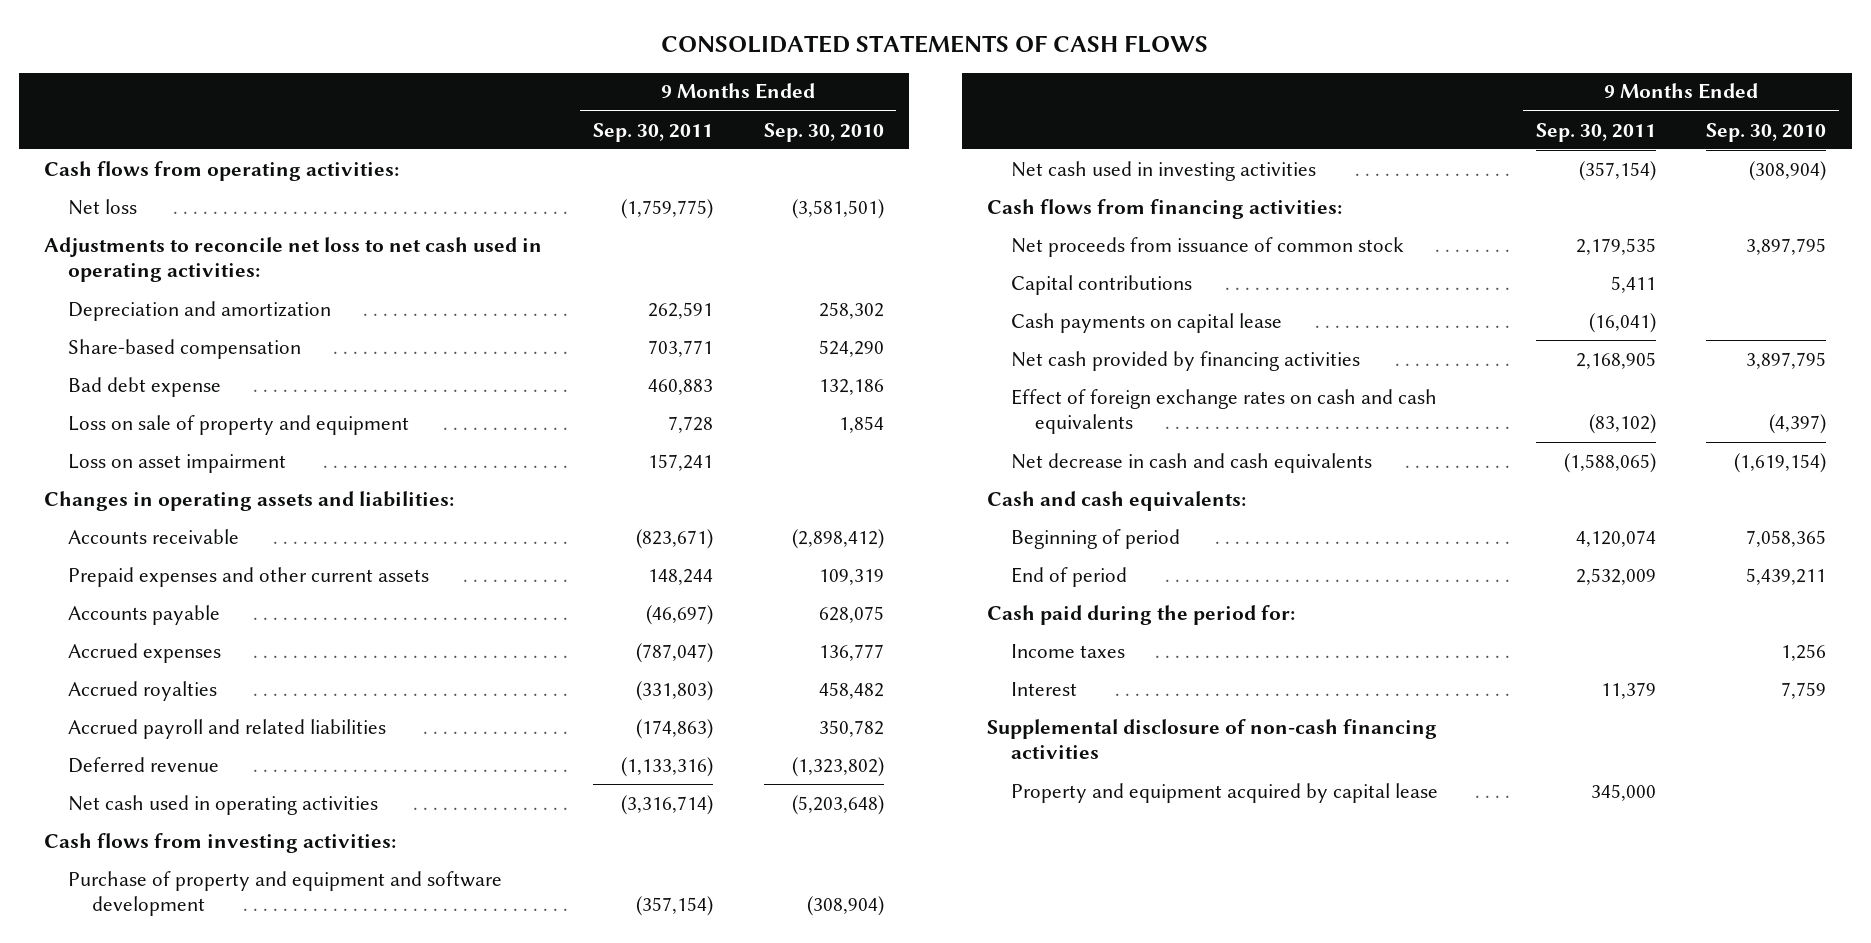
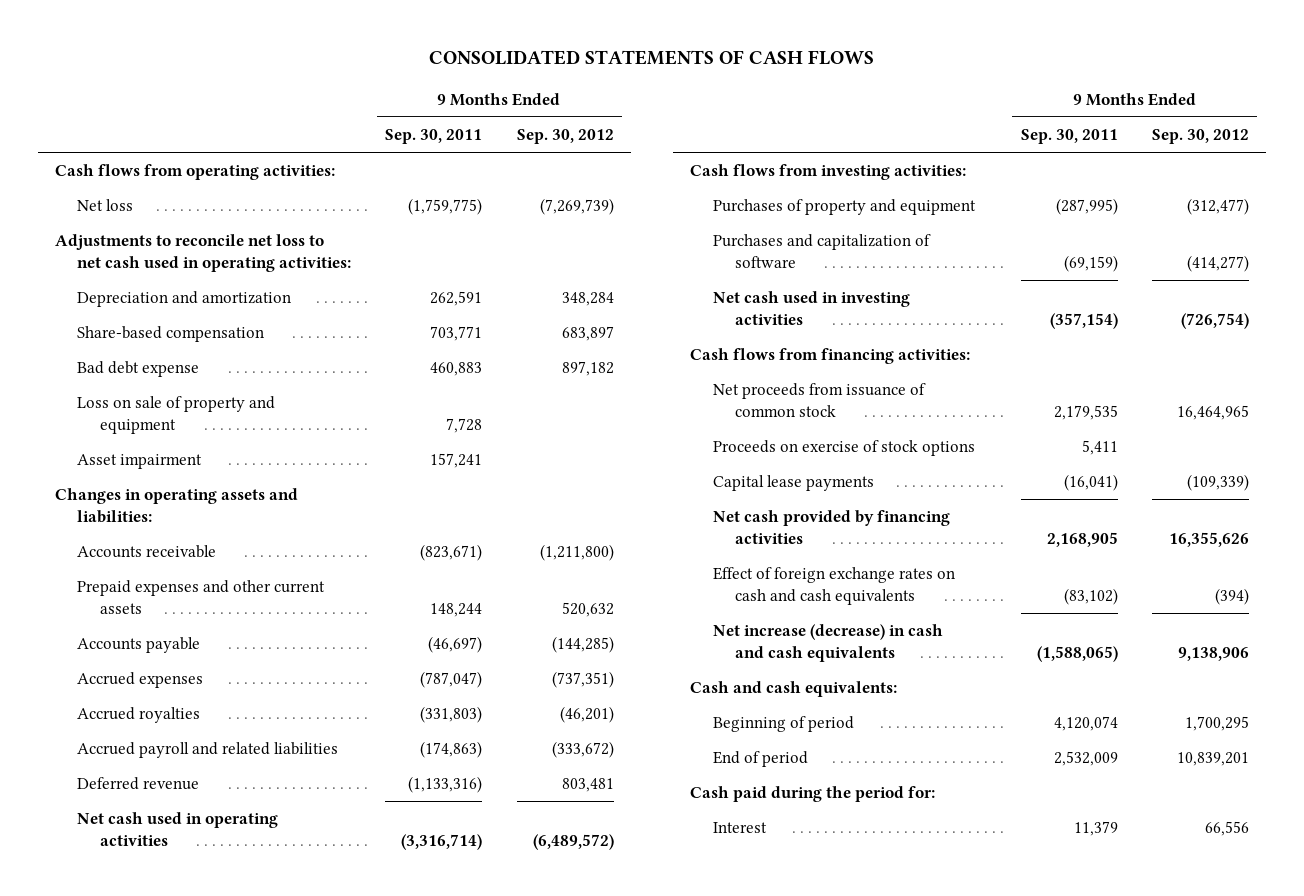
[763,122,884,142] Sep. 30, 2010 -> none
none -> [516,128,614,144] Sep. 30, 2012
[68,453,287,473] Loss on asset impairment -> [77,454,203,470] Asset impairment
[68,870,503,917] Purchase of property and equipment and software development -> [712,199,976,216] Purchases of property and equipment
[636,896,714,917] (357,154) -> [1055,198,1118,216] (287,995)
none -> [712,234,931,269] Purchases and capitalization of software
[1010,274,1192,295] Capital contributions -> [712,440,975,457] Proceeds on exercise of stock options
[1010,312,1282,333] Cash payments on capital lease -> [712,475,874,492] Capital lease payments
[1010,452,1372,473] Net decrease in cash and cash equivalents -> [712,624,943,663] Net increase (decrease) in cash and cash equivalents
[1010,643,1125,658] Income taxes -> none
[986,718,1437,760] Supplemental disclosure of non-cash financing activities -> none
[1010,782,1438,803] Property and equipment acquired by capital lease -> none

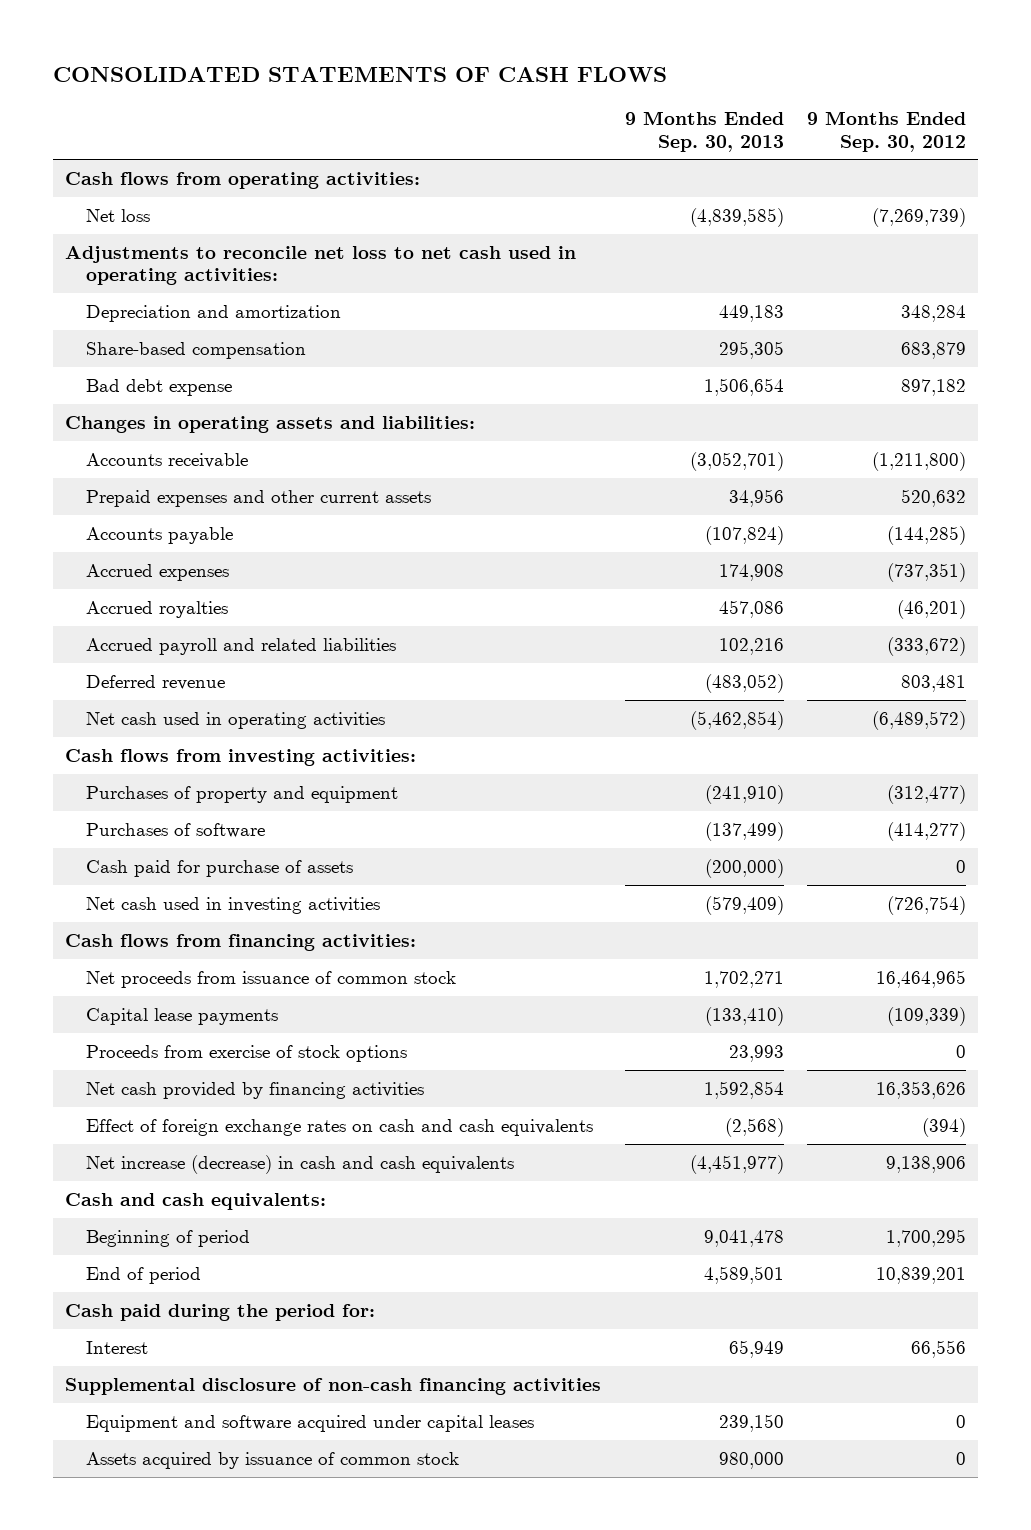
[385,128,483,144] Sep. 30, 2011 -> none
none -> [624,111,784,152] 9 Months Ended Sep. 30, 2013
[561,326,614,342] 683,897 -> [901,341,967,359] 683,879
[77,396,276,435] Loss on sale of property and equipment -> none
[77,454,203,470] Asset impairment -> none
[712,234,931,269] Purchases and capitalization of software -> [85,822,265,838] Purchases of software
none -> [85,859,353,877] Cash paid for purchase of assets
[712,440,975,457] Proceeds on exercise of stock options -> none
none -> [85,1044,407,1062] Proceeds from exercise of stock options
[1168,532,1249,548] 16,355,626 -> [876,1080,967,1099] 16,353,626
none -> [64,1377,601,1395] Supplemental disclosure of non-cash financing activities
none -> [85,1414,534,1432] Equipment and software acquired under capital leases
none -> [85,1451,459,1469] Assets acquired by issuance of common stock

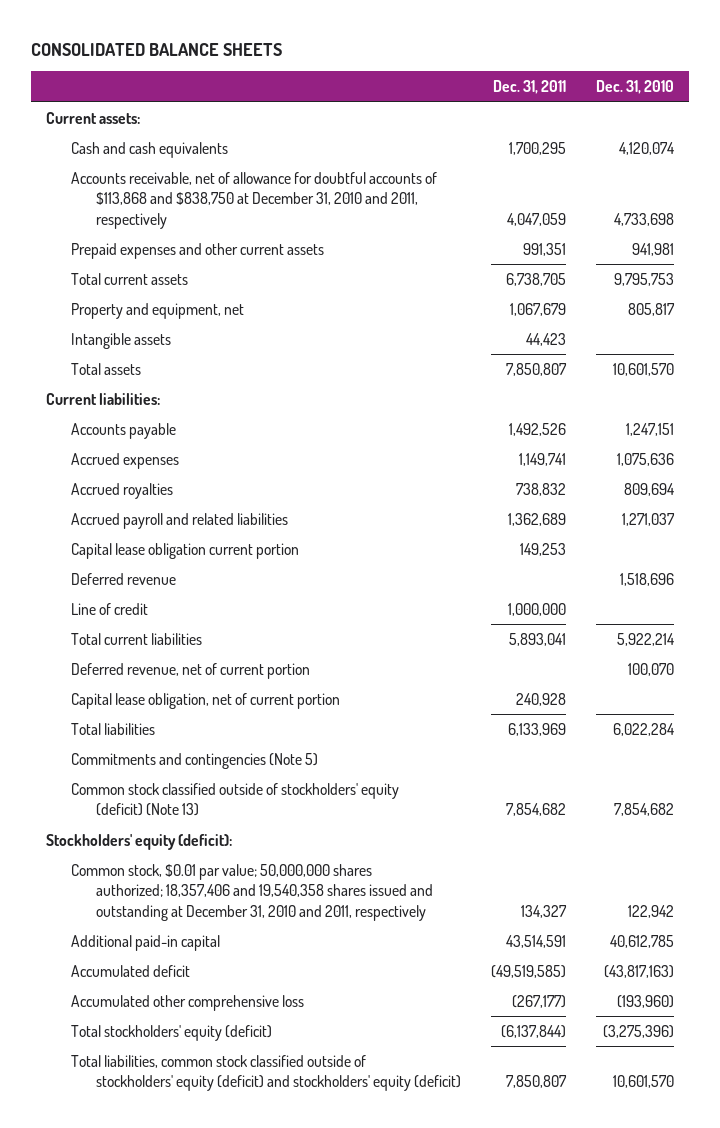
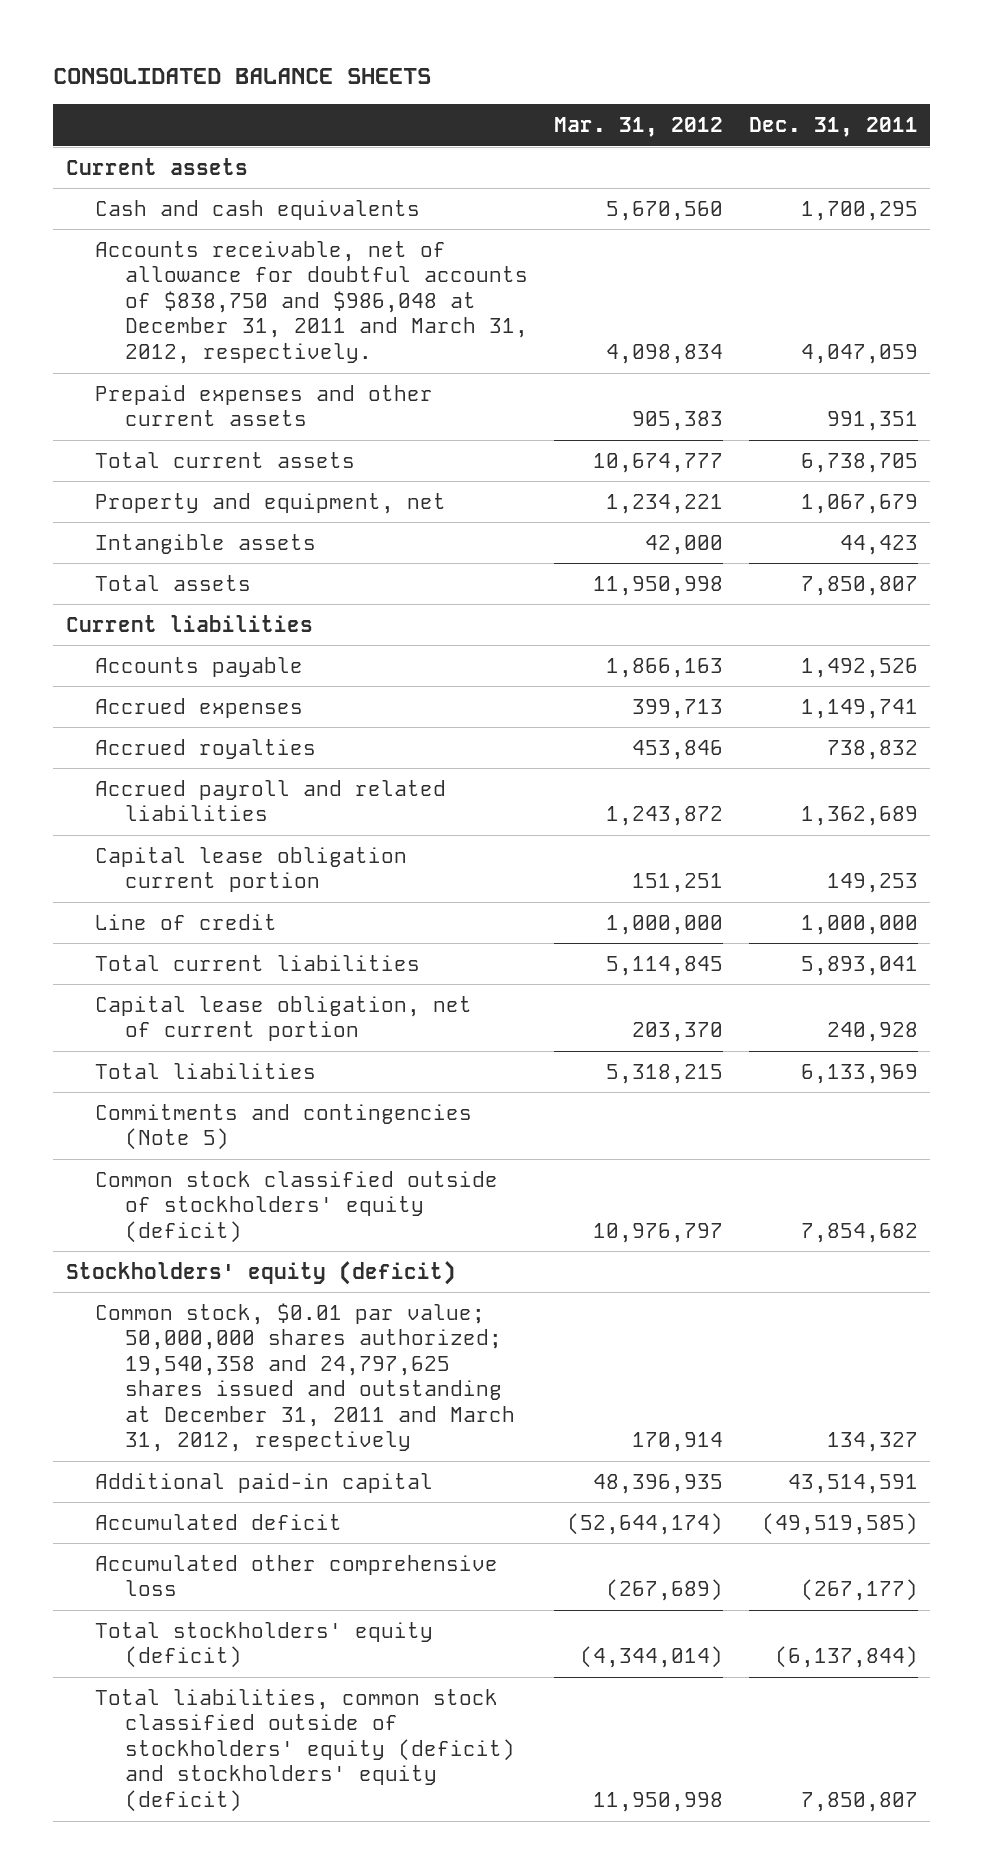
[596,80,675,95] Dec. 31, 2010 -> none
none -> [553,117,723,138] Mar. 31, 2012
[46,111,141,124] Current assets: -> [65,157,248,175] Current assets
[70,171,437,229] Accounts receivable, net of allowance for doubtful accounts of $113,868 and $838,750 at December 31, 2010 and 2011, respectively -> [95,240,528,364] Accounts receivable, net of allowance for doubtful accounts of $838,750 and $986,048 at December 31, 2011 and March 31, 2012, respectively.
[46,392,161,405] Current liabilities: -> [65,614,313,632] Current liabilities
[70,572,176,585] Deferred revenue -> none
[70,662,310,679] Deferred revenue, net of current portion -> none
[70,782,399,817] Common stock classified outside of stockholders' equity (deficit) (Note 13) -> [95,1170,499,1243] Common stock classified outside of stockholders' equity (deficit)
[46,833,233,850] Stockholders' equity (deficit): -> [65,1260,456,1285] Stockholders' equity (deficit)
[70,863,433,921] Common stock, $0.01 par value; 50,000,000 shares authorized; 18,357,406 and 19,540,358 shares issued and outstanding at December 31, 2010 and 2011, respectively -> [95,1302,515,1453] Common stock, $0.01 par value; 50,000,000 shares authorized; 19,540,358 and 24,797,625 shares issued and outstanding at December 31, 2011 and March 31, 2012, respectively

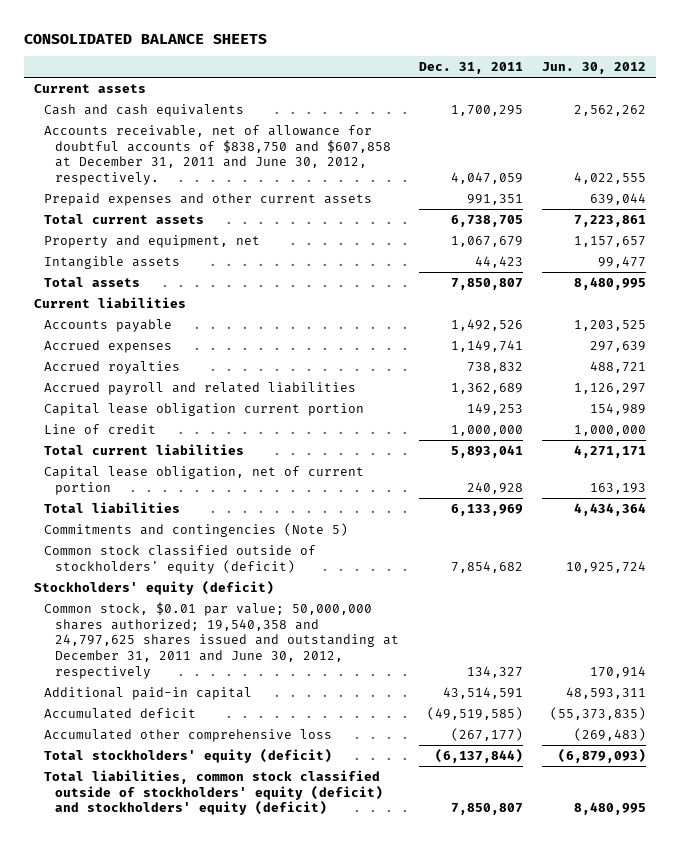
[553,117,723,138] Mar. 31, 2012 -> none
none -> [542,62,647,75] Jun. 30, 2012
[95,240,528,364] Accounts receivable, net of allowance for doubtful accounts of $838,750 and $986,048 at December 31, 2011 and March 31, 2012, respectively. -> [44,124,391,185] Accounts receivable, net of allowance for doubtful accounts of $838,750 and $607,858 at December 31, 2011 and June 30, 2012, respectively.
[95,1302,515,1453] Common stock, $0.01 par value; 50,000,000 shares authorized; 19,540,358 and 24,797,625 shares issued and outstanding at December 31, 2011 and March 31, 2012, respectively -> [44,601,399,679] Common stock, $0.01 par value; 50,000,000 shares authorized; 19,540,358 and 24,797,625 shares issued and outstanding at December 31, 2011 and June 30, 2012, respectively

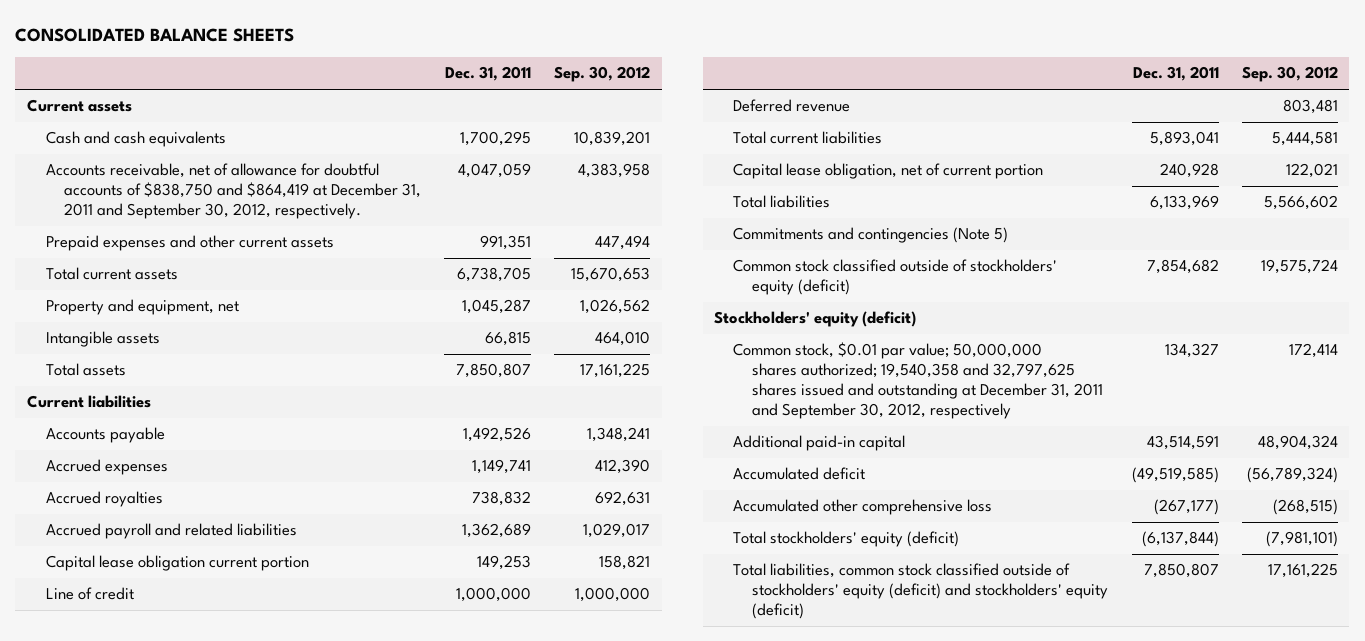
[542,62,647,75] Jun. 30, 2012 -> none
none -> [554,66,651,83] Sep. 30, 2012
[44,124,391,185] Accounts receivable, net of allowance for doubtful accounts of $838,750 and $607,858 at December 31, 2011 and June 30, 2012, respectively. -> [45,163,422,220] Accounts receivable, net of allowance for doubtful accounts of $838,750 and $864,419 at December 31, 2011 and September 30, 2012, respectively.
[450,235,523,247] 1,067,679 -> [462,299,532,315] 1,045,287
[474,255,523,268] 44,423 -> [485,331,532,347] 66,815
none -> [732,99,850,113] Deferred revenue
[44,601,399,679] Common stock, $0.01 par value; 50,000,000 shares authorized; 19,540,358 and 24,797,625 shares issued and outstanding at December 31, 2011 and June 30, 2012, respectively -> [732,342,1103,420] Common stock, $0.01 par value; 50,000,000 shares authorized; 19,540,358 and 32,797,625 shares issued and outstanding at December 31, 2011 and September 30, 2012, respectively

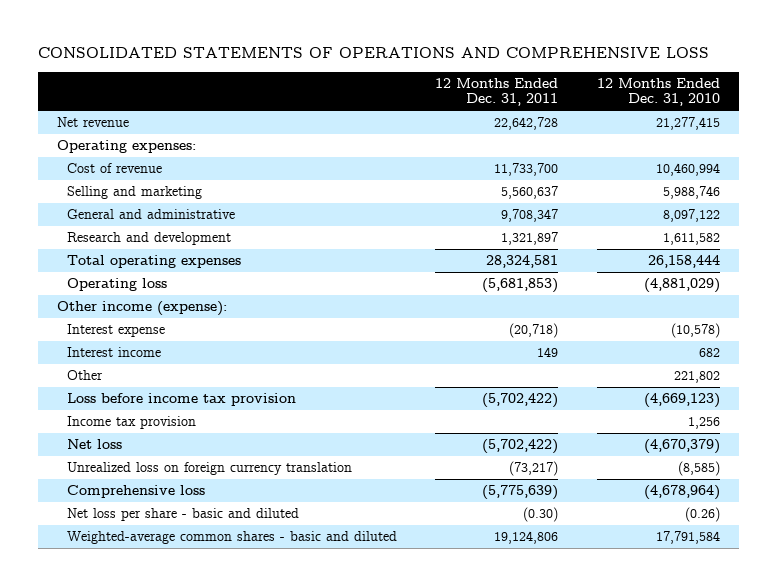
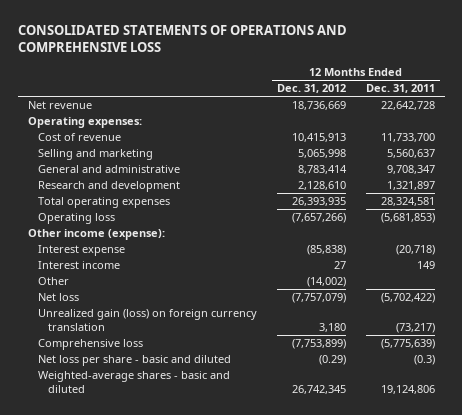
[596,77,720,107] 12 Months Ended Dec. 31, 2010 -> none
none -> [276,84,346,94] Dec. 31, 2012
[66,393,296,407] Loss before income tax provision -> none
[66,416,196,430] Income tax provision -> none
[66,462,352,476] Unrealized loss on foreign currency translation -> [37,309,257,331] Unrealized gain (loss) on foreign currency translation
[523,507,559,523] (0.30) -> [413,355,435,366] (0.3)
[66,531,397,545] Weighted-average common shares - basic and diluted -> [37,371,230,393] Weighted-average shares - basic and diluted

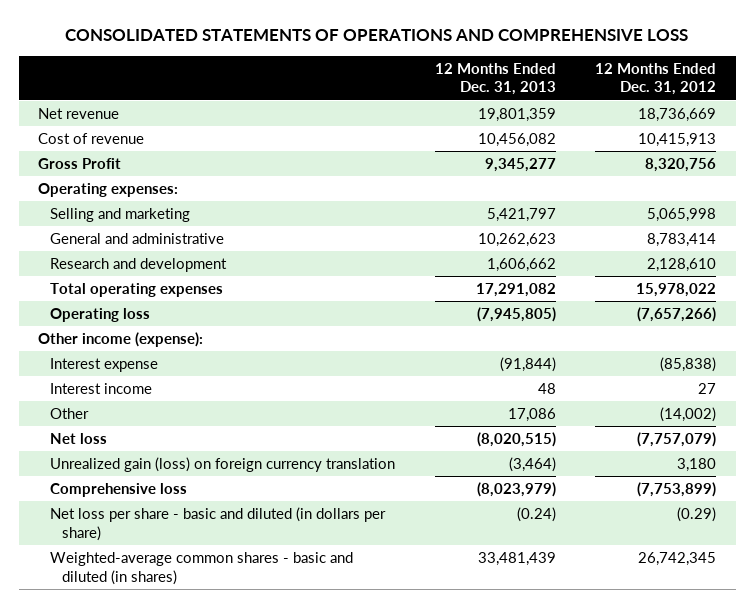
[365,84,435,94] Dec. 31, 2011 -> none
none -> [434,62,556,96] 12 Months Ended Dec. 31, 2013
none -> [38,157,122,169] Gross Profit
[27,117,142,129] Operating expenses: -> [38,182,179,197] Operating expenses:
[291,197,346,207] 26,393,935 -> [635,282,716,297] 15,978,022
[37,355,231,367] Net loss per share - basic and diluted -> [50,506,387,541] Net loss per share - basic and diluted (in dollars per share)
[37,371,230,393] Weighted-average shares - basic and diluted -> [50,551,354,585] Weighted-average common shares - basic and diluted (in shares)

